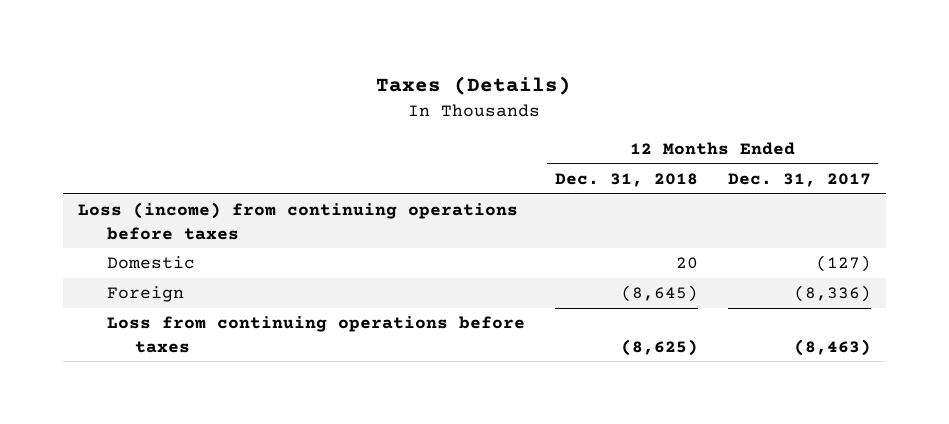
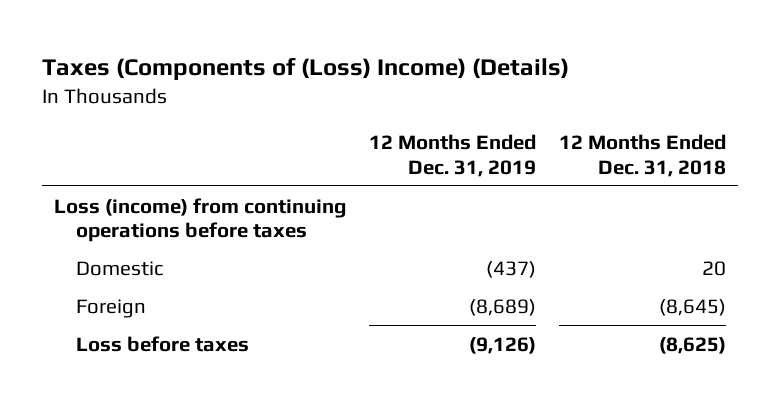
[376,76,572,96] Taxes (Details) -> [42,56,570,80] Taxes (Components of (Loss) Income) (Details)
[727,173,871,188] Dec. 31, 2017 -> none
none -> [369,133,537,177] 12 Months Ended Dec. 31, 2019
[106,316,525,353] Loss from continuing operations before taxes -> [76,335,250,352] Loss before taxes

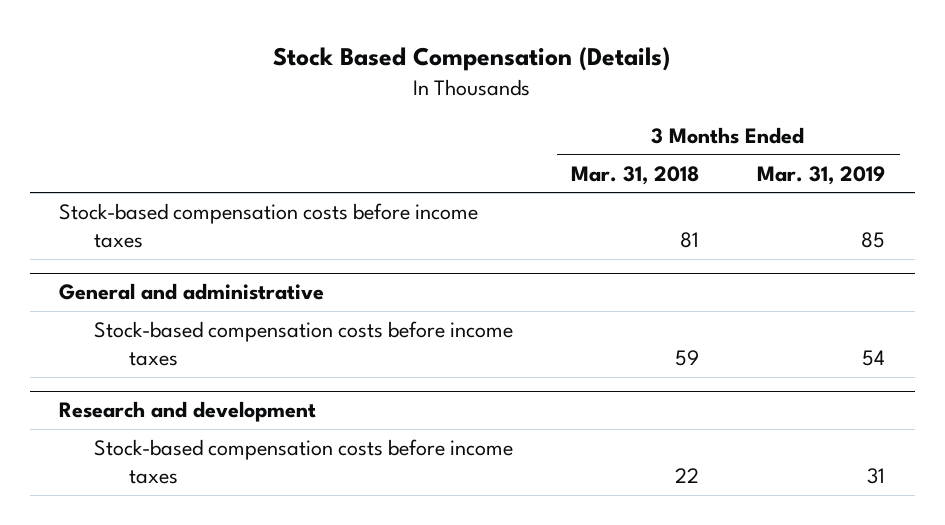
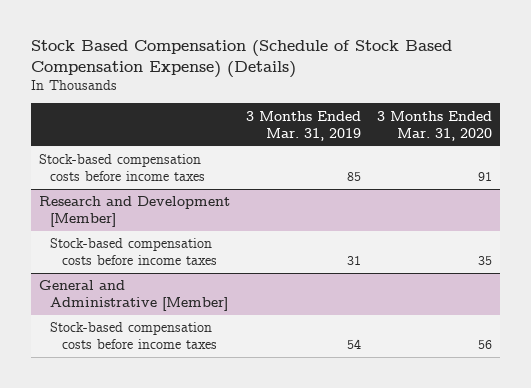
[273,46,671,71] Stock Based Compensation (Details) -> [30,40,452,79] Stock Based Compensation (Schedule of Stock Based Compensation Expense) (Details)
[571,165,700,185] Mar. 31, 2018 -> none
none -> [377,110,493,141] 3 Months Ended Mar. 31, 2020
[59,283,325,301] General and administrative -> none
[93,321,513,367] Stock-based compensation costs before income taxes -> none
[59,401,317,423] Research and development -> [38,196,230,228] Research and Development [Member]
none -> [38,280,229,312] General and Administrative [Member]
none -> [50,322,218,350] Stock-based compensation costs before income taxes

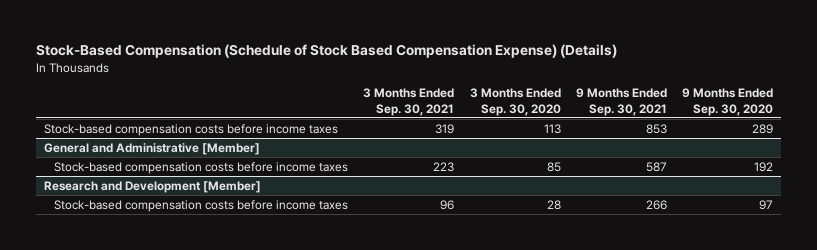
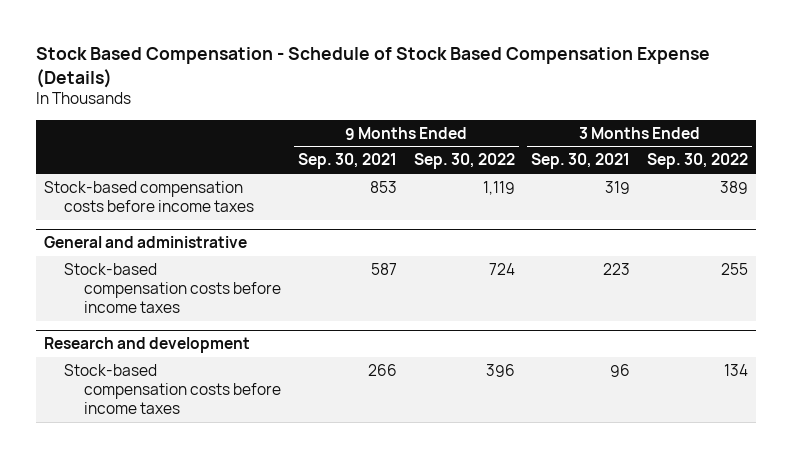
[36,44,618,59] Stock-Based Compensation (Schedule of Stock Based Compensation Expense) (Details) -> [35,46,710,88] Stock Based Compensation - Schedule of Stock Based Compensation Expense (Details)
[469,88,561,116] 3 Months Ended Sep. 30, 2020 -> none
[681,88,773,116] 9 Months Ended Sep. 30, 2020 -> none
none -> [413,153,515,170] Sep. 30, 2022
none -> [647,153,749,170] Sep. 30, 2022
[44,142,261,155] General and Administrative [Member] -> [44,236,248,249] General and administrative
[44,180,262,193] Research and Development [Member] -> [44,337,251,354] Research and development

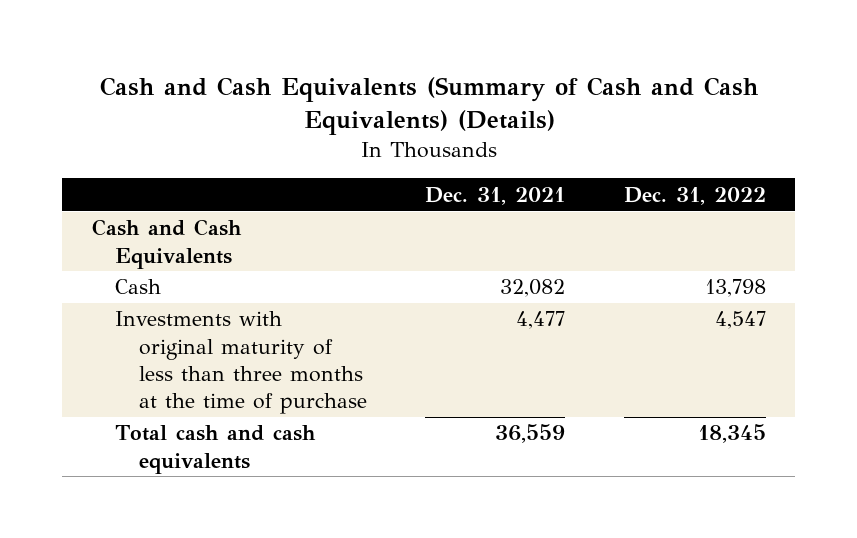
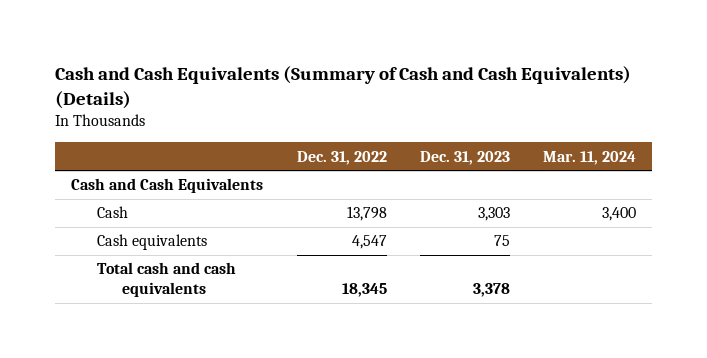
[425,186,566,205] Dec. 31, 2021 -> none
none -> [419,150,510,165] Dec. 31, 2023
none -> [542,150,636,165] Mar. 11, 2024
[115,311,367,414] Investments with original maturity of less than three months at the time of purchase -> [96,234,207,251] Cash equivalents

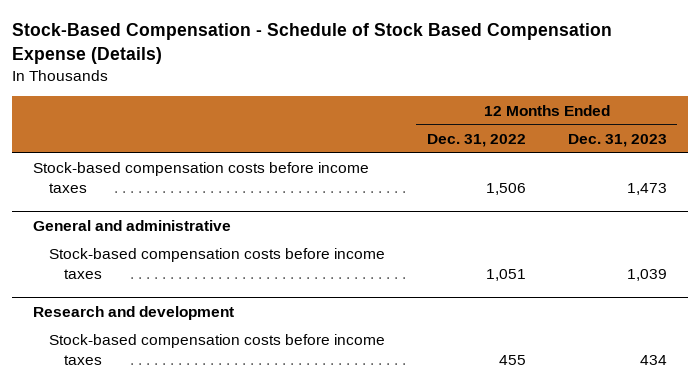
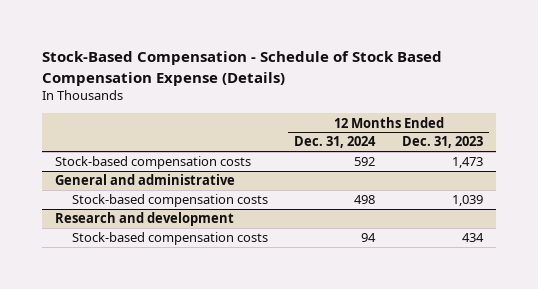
[426,133,526,147] Dec. 31, 2022 -> none
none -> [294,136,377,149] Dec. 31, 2024
[33,162,370,194] Stock-based compensation costs before income taxes -> [55,156,252,170] Stock-based compensation costs
[48,248,385,280] Stock-based compensation costs before income taxes -> [72,194,269,208] Stock-based compensation costs
[48,334,385,366] Stock-based compensation costs before income taxes -> [72,232,269,246] Stock-based compensation costs

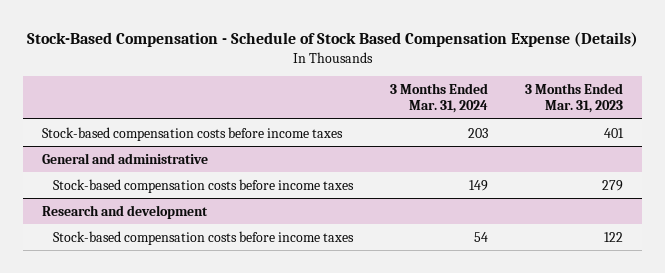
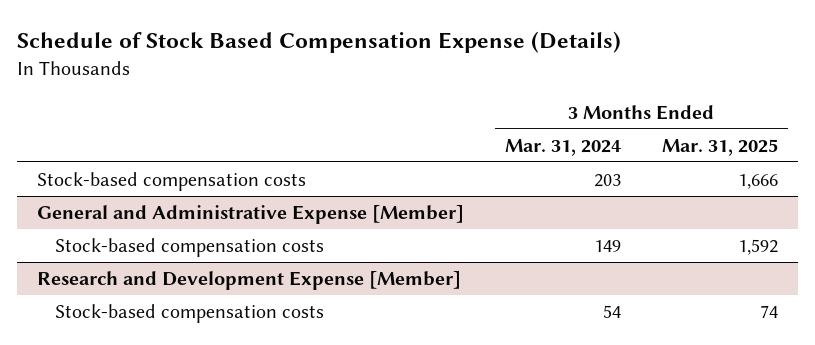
[26,32,638,48] Stock-Based Compensation - Schedule of Stock Based Compensation Expense (Details) -> [16,31,621,54] Schedule of Stock Based Compensation Expense (Details)
[525,82,624,114] 3 Months Ended Mar. 31, 2023 -> none
none -> [661,138,778,156] Mar. 31, 2025
[42,126,344,141] Stock-based compensation costs before income taxes -> [37,172,307,192] Stock-based compensation costs
[42,152,209,164] General and administrative -> [37,205,465,225] General and Administrative Expense [Member]
[53,178,355,193] Stock-based compensation costs before income taxes -> [54,238,324,258] Stock-based compensation costs
[42,204,209,219] Research and development -> [37,271,462,291] Research and Development Expense [Member]
[53,230,355,245] Stock-based compensation costs before income taxes -> [54,304,324,324] Stock-based compensation costs

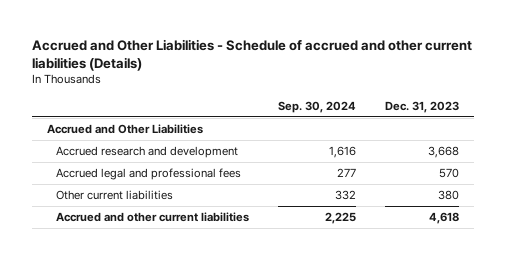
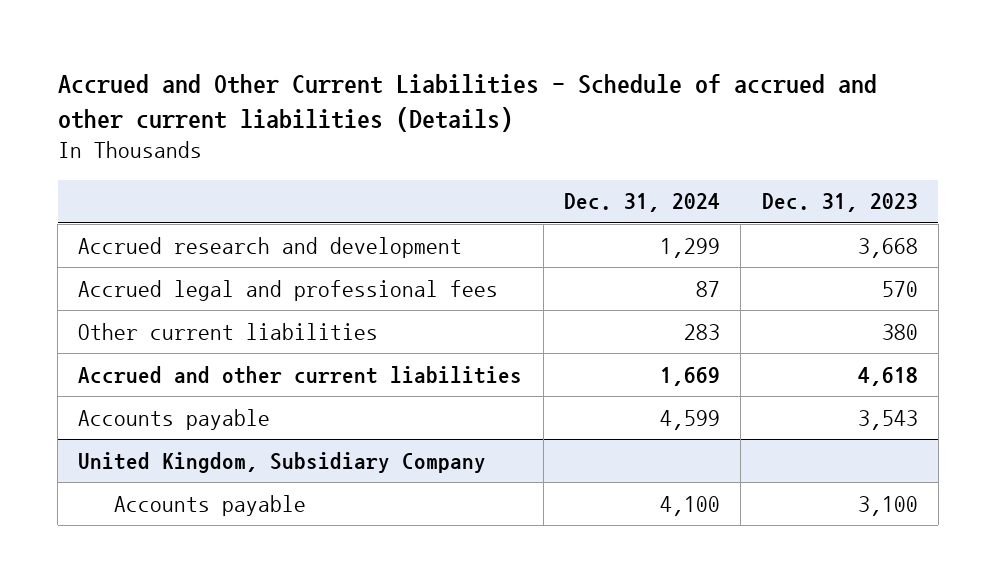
[32,39,473,71] Accrued and Other Liabilities - Schedule of accrued and other current liabilities (Details) -> [57,74,877,133] Accrued and Other Current Liabilities - Schedule of accrued and other current liabilities (Details)
[278,100,357,113] Sep. 30, 2024 -> none
none -> [563,193,720,213] Dec. 31, 2024
[46,123,203,134] Accrued and Other Liabilities -> none
none -> [78,408,271,430] Accounts payable
none -> [78,451,487,473] United Kingdom, Subsidiary Company
none -> [113,494,306,516] Accounts payable

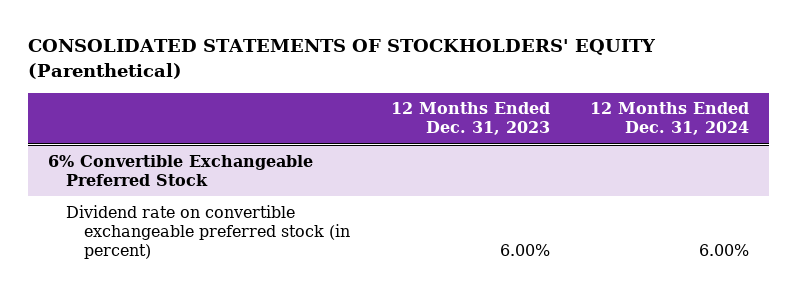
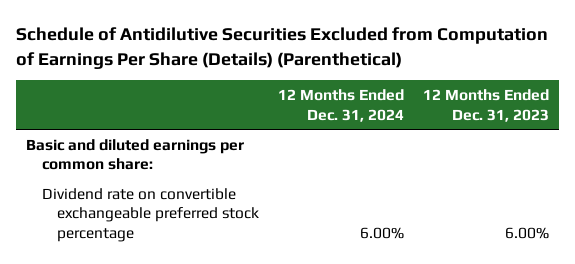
[27,39,656,79] CONSOLIDATED STATEMENTS OF STOCKHOLDERS' EQUITY (Parenthetical) -> [16,27,549,69] Schedule of Antidilutive Securities Excluded from Computation of Earnings Per Share (Details) (Parenthetical)
[47,154,313,186] 6% Convertible Exchangeable Preferred Stock -> none
none -> [25,138,244,171] Basic and diluted earnings per common share:
[66,204,351,259] Dividend rate on convertible exchangeable preferred stock (in percent) -> [41,187,260,243] Dividend rate on convertible exchangeable preferred stock percentage

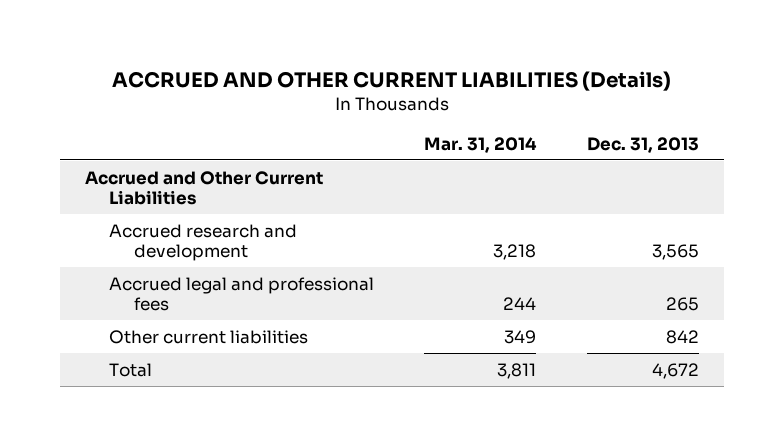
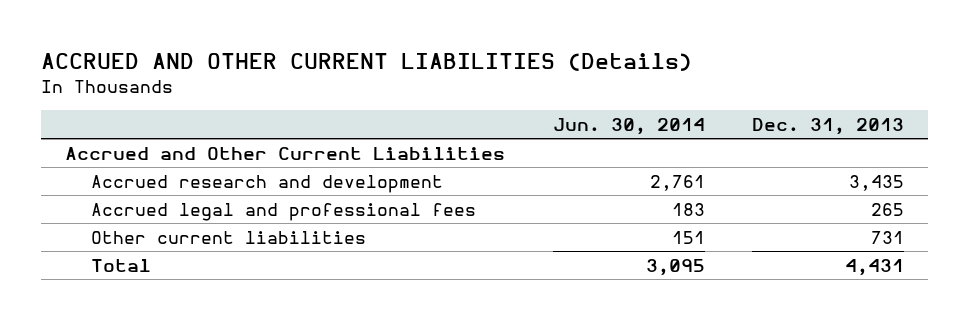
[424,136,538,153] Mar. 31, 2014 -> none
none -> [552,117,705,135] Jun. 30, 2014
[651,243,699,260] 3,565 -> [849,174,905,191] 3,435
[665,329,699,344] 842 -> [871,230,905,244] 731
[651,362,699,379] 4,672 -> [845,258,905,276] 4,431

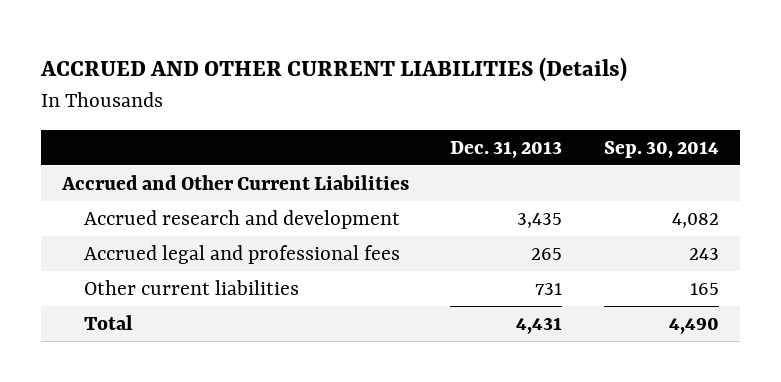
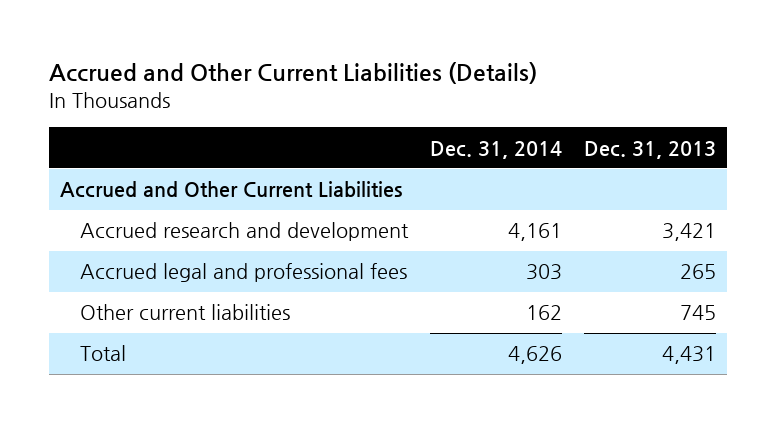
[40,57,628,83] ACCRUED AND OTHER CURRENT LIABILITIES (Details) -> [48,62,537,85] Accrued and Other Current Liabilities (Details)
[604,140,720,158] Sep. 30, 2014 -> none
none -> [430,140,563,159] Dec. 31, 2014
[517,212,563,228] 3,435 -> [662,223,717,242] 3,421
[535,282,563,295] 731 -> [680,305,717,321] 745

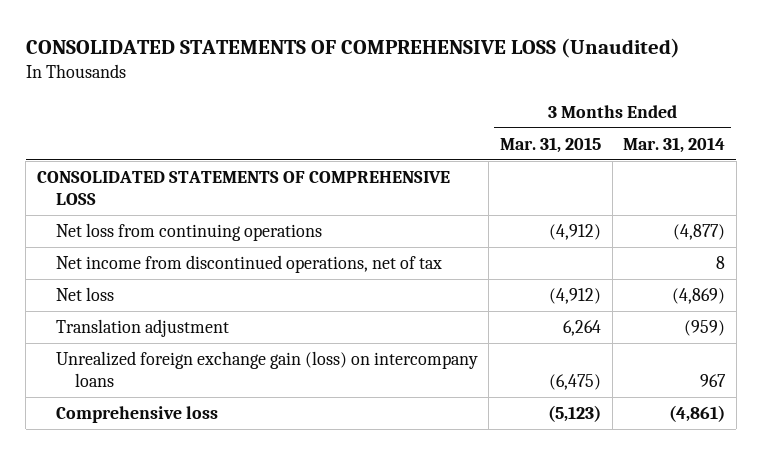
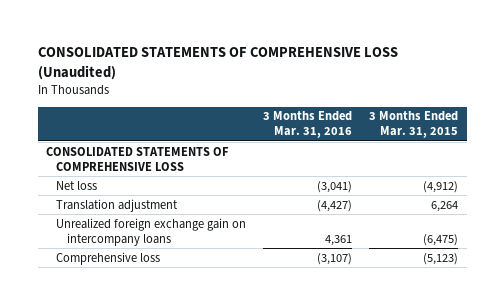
[623,136,726,153] Mar. 31, 2014 -> none
none -> [263,111,353,139] 3 Months Ended Mar. 31, 2016
[55,223,322,242] Net loss from continuing operations -> none
[55,255,442,274] Net income from discontinued operations, net of tax -> none
[55,351,478,388] Unrealized foreign exchange gain (loss) on intercompany loans -> [56,217,247,246] Unrealized foreign exchange gain on intercompany loans

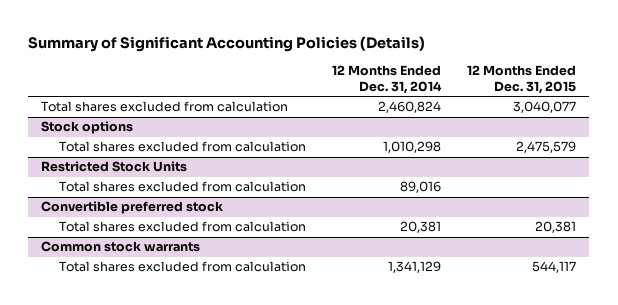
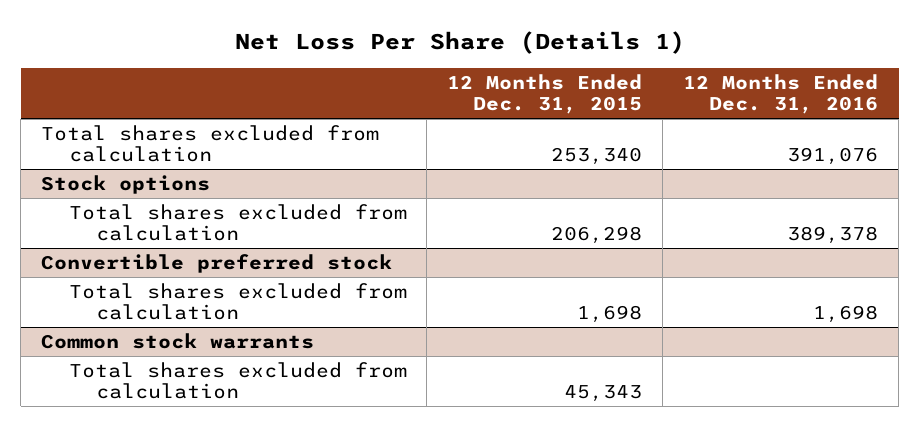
[28,35,426,52] Summary of Significant Accounting Policies (Details) -> [234,31,685,55] Net Loss Per Share (Details 1)
[332,64,443,94] 12 Months Ended Dec. 31, 2014 -> none
none -> [683,73,879,115] 12 Months Ended Dec. 31, 2016
[513,101,577,114] 3,040,077 -> [551,147,643,166] 253,340
[41,161,188,173] Restricted Stock Units -> none
[59,181,307,193] Total shares excluded from calculation -> none
[516,141,577,154] 2,475,579 -> [551,226,643,245] 206,298
[535,221,577,234] 20,381 -> [577,305,643,324] 1,698
[532,261,577,274] 544,117 -> [564,385,643,403] 45,343

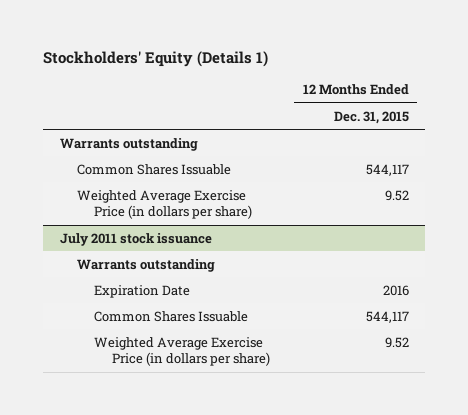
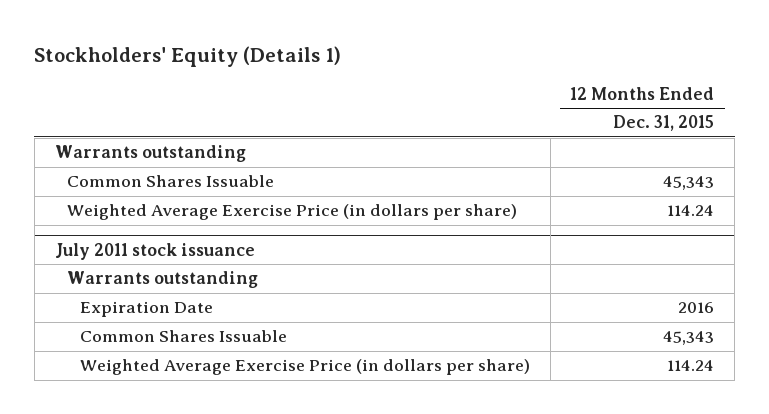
[365,163,409,176] 544,117 -> [663,176,715,191] 45,343
[384,189,409,201] 9.52 -> [667,205,715,217] 114.24
[365,310,409,323] 544,117 -> [663,331,715,346] 45,343
[384,336,409,348] 9.52 -> [667,360,715,372] 114.24

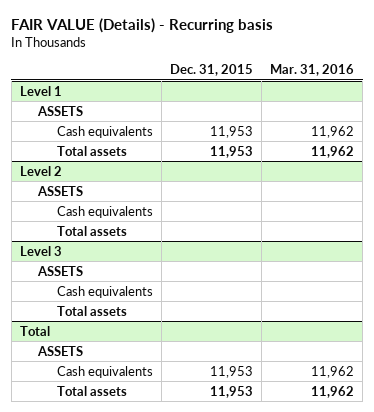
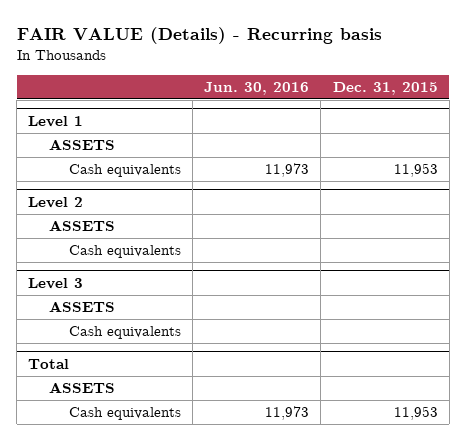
[270,64,355,77] Mar. 31, 2016 -> none
none -> [204,81,310,95] Jun. 30, 2016
[56,145,127,156] Total assets -> none
[56,225,127,236] Total assets -> none
[56,305,127,316] Total assets -> none
[56,385,127,396] Total assets -> none

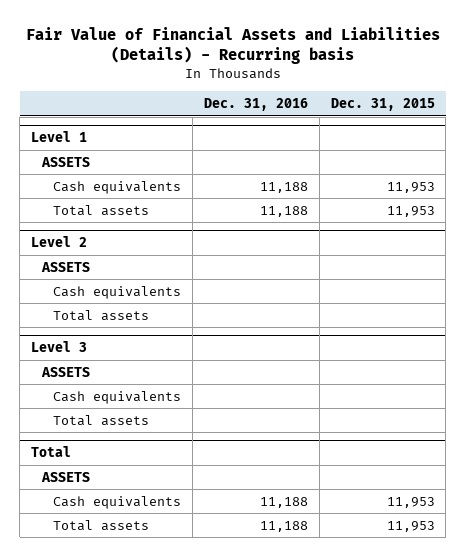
[16,26,382,44] FAIR VALUE (Details) - Recurring basis -> [25,26,440,65] Fair Value of Financial Assets and Liabilities (Details) - Recurring basis
[204,81,310,95] Jun. 30, 2016 -> none
none -> [203,98,308,112] Dec. 31, 2016
none -> [52,204,149,216] Total assets
none -> [52,309,149,321] Total assets
none -> [52,414,149,426] Total assets
none -> [52,519,149,531] Total assets

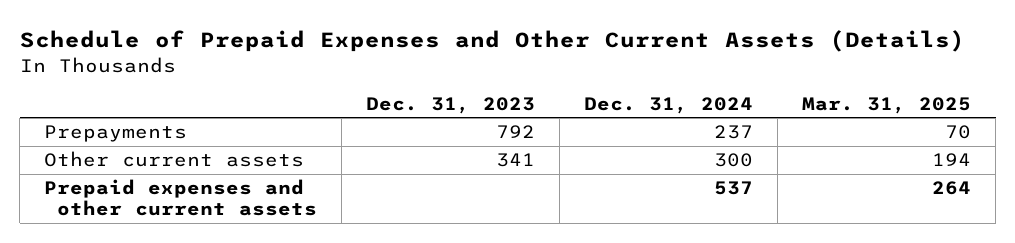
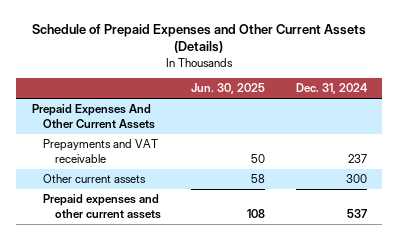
[365,96,535,114] Dec. 31, 2023 -> none
[802,96,972,114] Mar. 31, 2025 -> none
none -> [191,83,266,95] Jun. 30, 2025
none -> [31,104,156,129] Prepaid Expenses And Other Current Assets
[44,125,188,143] Prepayments -> [43,139,159,163] Prepayments and VAT receivable

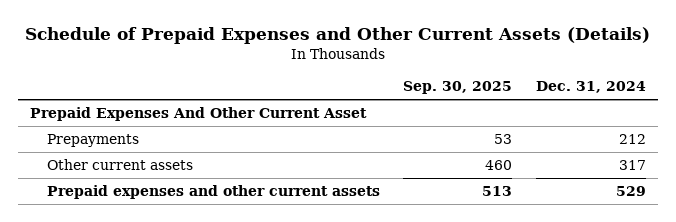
[191,83,266,95] Jun. 30, 2025 -> none
none -> [403,81,513,95] Sep. 30, 2025
[31,104,156,129] Prepaid Expenses And Other Current Assets -> [29,107,367,122] Prepaid Expenses And Other Current Asset
[43,139,159,163] Prepayments and VAT receivable -> [46,134,139,148] Prepayments
[347,153,367,163] 237 -> [619,134,647,145] 212
[345,174,367,184] 300 -> [619,160,647,171] 317
[346,208,367,218] 537 -> [616,186,647,197] 529

